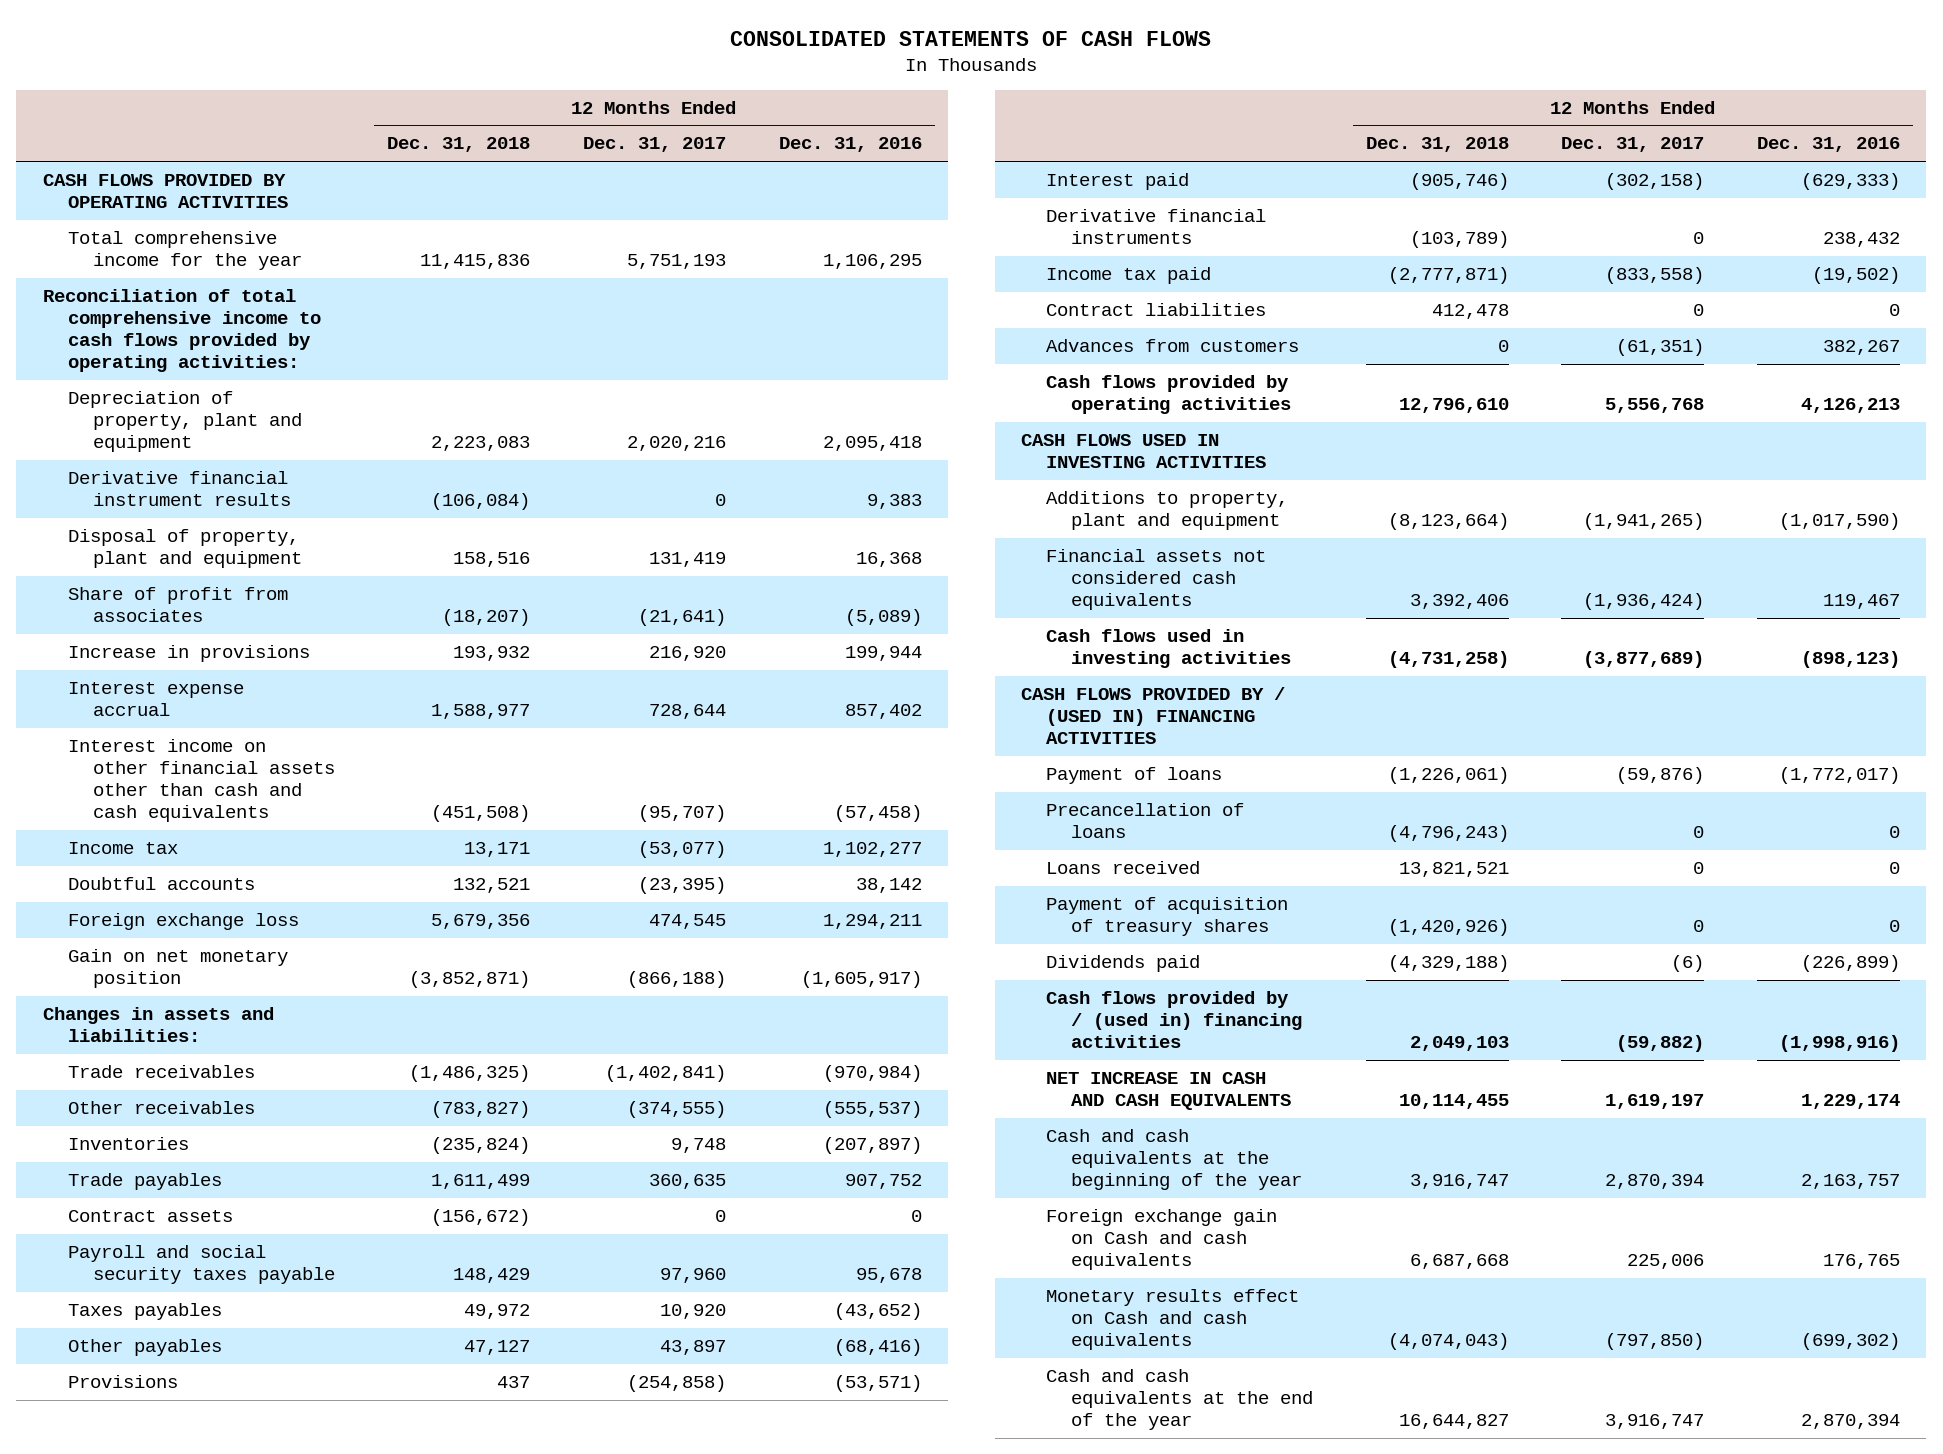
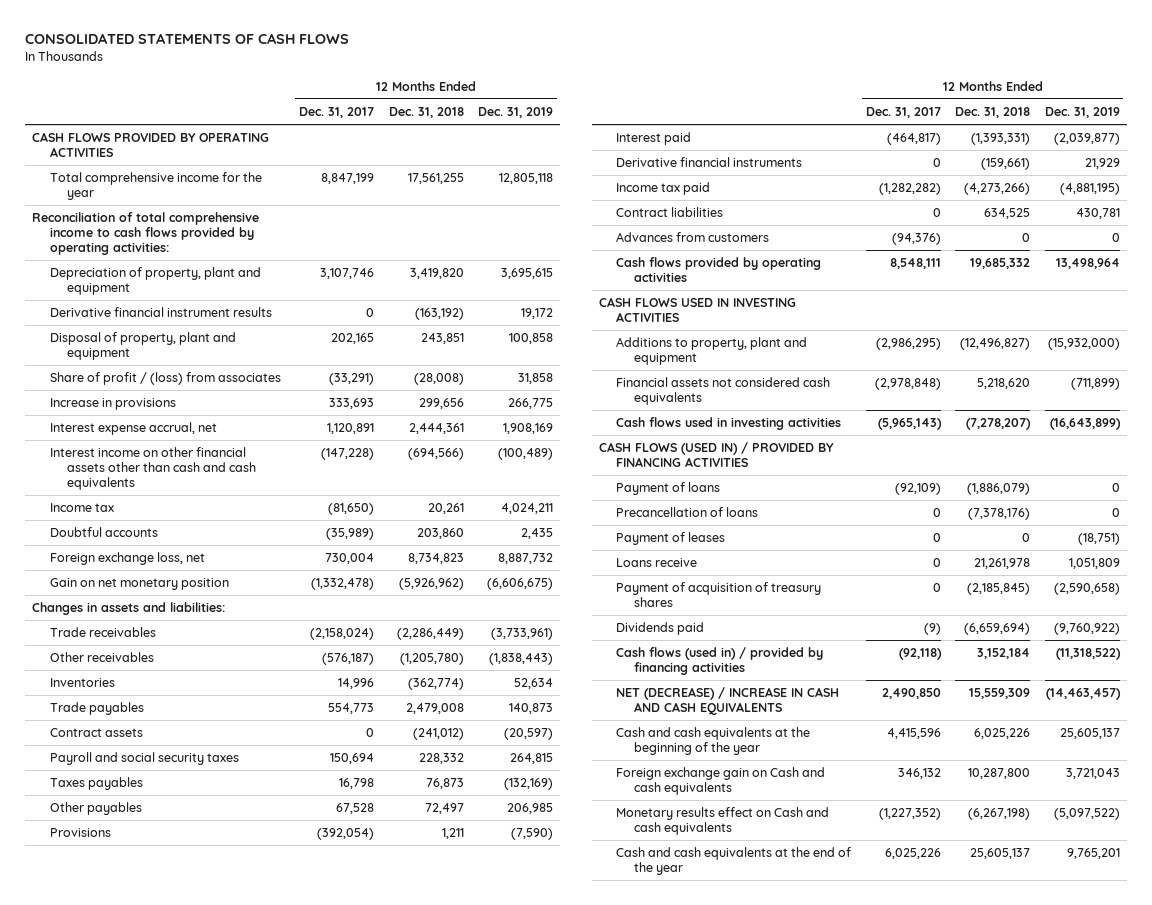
[778,137,922,153] Dec. 31, 2016 -> none
none -> [477,106,553,118] Dec. 31, 2019
[420,254,531,270] 11,415,836 -> [407,172,464,184] 17,561,255
[626,254,726,270] 5,751,193 -> [321,172,375,184] 8,847,199
[431,436,531,452] 2,223,083 -> [409,267,464,279] 3,419,820
[626,436,726,452] 2,020,216 -> [320,267,375,279] 3,107,746
[431,493,531,511] (106,084) -> [414,307,464,320] (163,192)
[453,552,531,568] 158,516 -> [420,332,464,344] 243,851
[648,552,726,568] 131,419 -> [331,332,375,344] 202,165
[67,587,288,623] Share of profit from associates -> [49,371,281,385] Share of profit / (loss) from associates
[442,609,531,627] (18,207) -> [413,372,464,385] (28,008)
[637,609,726,627] (21,641) -> [329,372,375,385] (33,291)
[453,646,531,662] 193,932 -> [418,397,464,409] 299,656
[648,646,726,662] 216,920 -> [329,397,375,409] 333,693
[67,682,244,717] Interest expense accrual -> [49,421,217,435] Interest expense accrual, net
[431,704,531,720] 1,588,977 -> [408,422,464,434] 2,444,361
[648,704,726,720] 728,644 -> [327,422,375,434] 1,120,891
[431,805,531,823] (451,508) -> [407,447,464,460] (694,566)
[637,805,726,823] (95,707) -> [321,447,375,460] (147,228)
[464,842,531,858] 13,171 -> [427,502,464,514] 20,261
[637,841,726,859] (53,077) -> [328,502,375,515] (81,650)
[453,878,531,894] 132,521 -> [416,527,464,539] 203,860
[637,877,726,895] (23,395) -> [326,527,375,540] (35,989)
[67,913,299,931] Foreign exchange loss -> [49,551,205,565] Foreign exchange loss, net
[431,914,531,930] 5,679,356 -> [407,552,464,564] 8,734,823
[648,914,726,930] 474,545 -> [325,552,375,564] 730,004
[409,971,531,989] (3,852,871) -> [398,577,464,590] (5,926,962)
[626,971,726,989] (866,188) -> [311,577,375,590] (1,332,478)
[409,1065,531,1083] (1,486,325) -> [396,627,464,640] (2,286,449)
[604,1065,726,1083] (1,402,841) -> [310,627,375,640] (2,158,024)
[431,1101,531,1119] (783,827) -> [399,652,464,665] (1,205,780)
[626,1101,726,1119] (374,555) -> [322,652,375,665] (576,187)
[431,1137,531,1155] (235,824) -> [407,677,464,690] (362,774)
[670,1138,726,1154] 9,748 -> [338,677,375,689] 14,996
[431,1174,531,1190] 1,611,499 -> [405,702,464,714] 2,479,008
[648,1174,726,1190] 360,635 -> [328,702,375,714] 554,773
[431,1209,531,1227] (156,672) -> [412,727,464,740] (241,012)
[67,1245,335,1285] Payroll and social security taxes payable -> [49,751,239,765] Payroll and social security taxes
[453,1268,531,1284] 148,429 -> [418,752,464,764] 228,332
[659,1268,726,1284] 97,960 -> [330,752,375,764] 150,694
[464,1304,531,1320] 49,972 -> [425,777,464,789] 76,873
[659,1304,726,1320] 10,920 -> [339,777,375,789] 16,798
[464,1340,531,1356] 47,127 -> [424,802,464,814] 72,497
[659,1340,726,1356] 43,897 -> [336,802,375,814] 67,528
[497,1376,531,1389] 437 -> [441,827,464,839] 1,211
[626,1375,726,1393] (254,858) -> [317,827,375,840] (392,054)
[1409,173,1509,191] (905,746) -> [971,132,1031,145] (1,393,331)
[1605,173,1705,191] (302,158) -> [886,132,941,145] (464,817)
[1409,231,1509,249] (103,789) -> [981,157,1031,170] (159,661)
[1387,267,1509,285] (2,777,871) -> [964,182,1031,195] (4,273,266)
[1605,267,1705,285] (833,558) -> [878,182,941,195] (1,282,282)
[1431,304,1509,320] 412,478 -> [984,207,1031,219] 634,525
[1616,339,1705,357] (61,351) -> [891,232,941,245] (94,376)
[1398,398,1509,414] 12,796,610 -> [970,257,1031,269] 19,685,332
[1605,398,1705,414] 5,556,768 -> [889,257,941,269] 8,548,111
[1387,513,1509,531] (8,123,664) -> [960,337,1031,350] (12,496,827)
[1583,513,1705,531] (1,941,265) -> [875,337,941,350] (2,986,295)
[1409,594,1509,610] 3,392,406 -> [977,377,1031,389] 5,218,620
[1583,593,1705,611] (1,936,424) -> [874,377,941,390] (2,978,848)
[1387,651,1509,669] (4,731,258) -> [966,417,1032,430] (7,278,207)
[1583,651,1705,669] (3,877,689) -> [877,417,942,430] (5,965,143)
[1021,687,1286,745] CASH FLOWS PROVIDED BY / (USED IN) FINANCING ACTIVITIES -> [598,441,834,467] CASH FLOWS (USED IN) / PROVIDED BY FINANCING ACTIVITIES
[1387,767,1509,785] (1,226,061) -> [967,482,1031,495] (1,886,079)
[1616,767,1705,785] (59,876) -> [894,482,941,495] (92,109)
[1387,825,1509,843] (4,796,243) -> [968,507,1031,520] (7,378,176)
none -> [616,531,726,545] Payment of leases
[1046,861,1201,875] Loans received -> [616,557,698,567] Loans receive
[1398,862,1509,878] 13,821,521 -> [974,557,1031,569] 21,261,978
[1387,919,1509,937] (1,420,926) -> [967,582,1031,595] (2,185,845)
[1387,955,1509,973] (4,329,188) -> [964,622,1031,635] (6,659,694)
[1671,955,1705,973] (6) -> [923,622,941,635] (9)
[1046,991,1303,1049] Cash flows provided by / (used in) financing activities -> [616,646,824,675] Cash flows (used in) / provided by financing activities
[1409,1036,1509,1052] 2,049,103 -> [977,647,1031,659] 3,152,184
[1616,1035,1705,1053] (59,882) -> [898,647,942,660] (92,118)
[1046,1072,1292,1111] NET INCREASE IN CASH AND CASH EQUIVALENTS -> [616,686,840,715] NET (DECREASE) / INCREASE IN CASH AND CASH EQUIVALENTS
[1398,1094,1509,1110] 10,114,455 -> [969,687,1031,699] 15,559,309
[1605,1094,1705,1110] 1,619,197 -> [881,687,941,699] 2,490,850
[1409,1174,1509,1190] 3,916,747 -> [974,727,1031,739] 6,025,226
[1605,1174,1705,1190] 2,870,394 -> [886,727,941,739] 4,415,596
[1409,1254,1509,1270] 6,687,668 -> [968,767,1031,779] 10,287,800
[1627,1254,1705,1270] 225,006 -> [897,767,941,779] 346,132
[1387,1333,1509,1351] (4,074,043) -> [968,807,1031,820] (6,267,198)
[1605,1333,1705,1351] (797,850) -> [878,807,941,820] (1,227,352)
[1398,1414,1509,1430] 16,644,827 -> [970,847,1031,859] 25,605,137
[1605,1414,1705,1430] 3,916,747 -> [884,847,941,859] 6,025,226

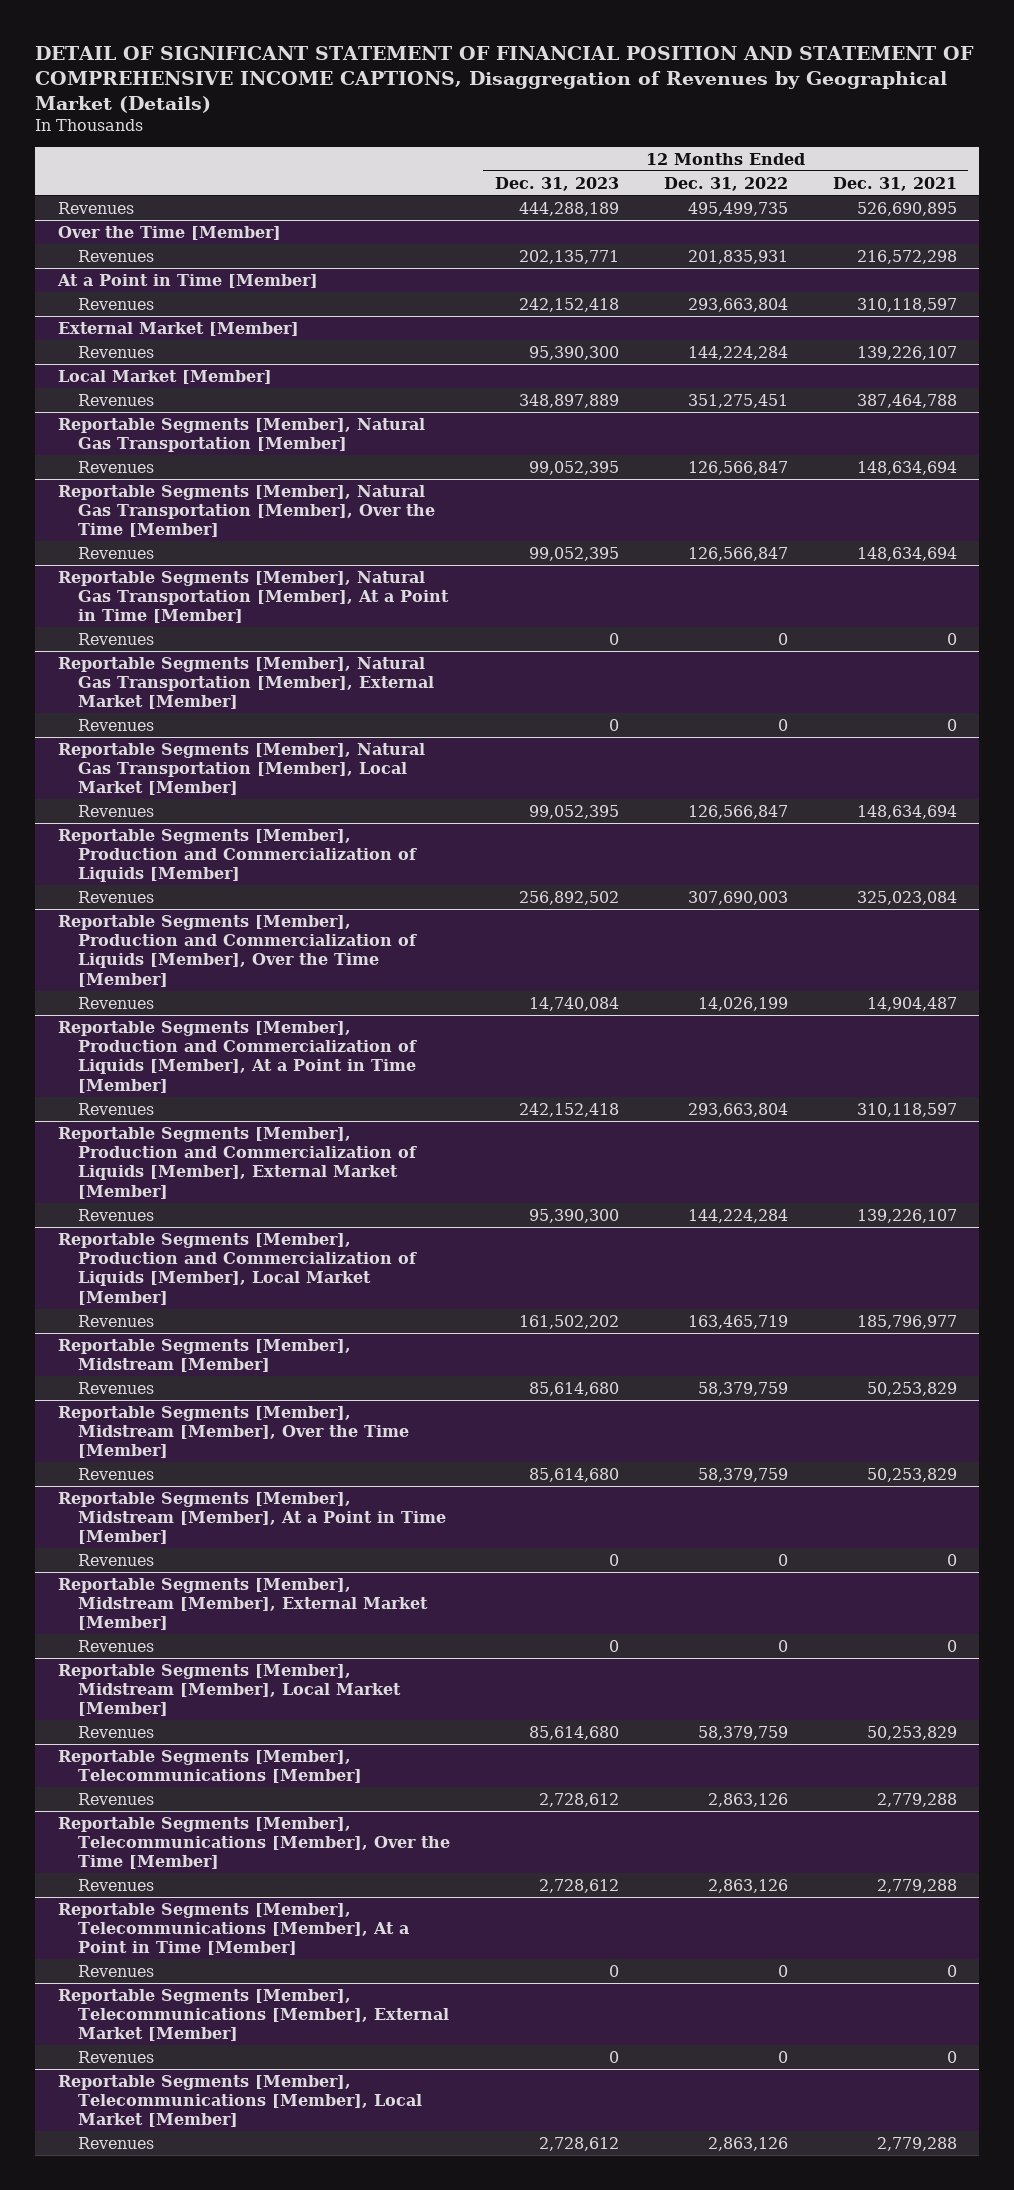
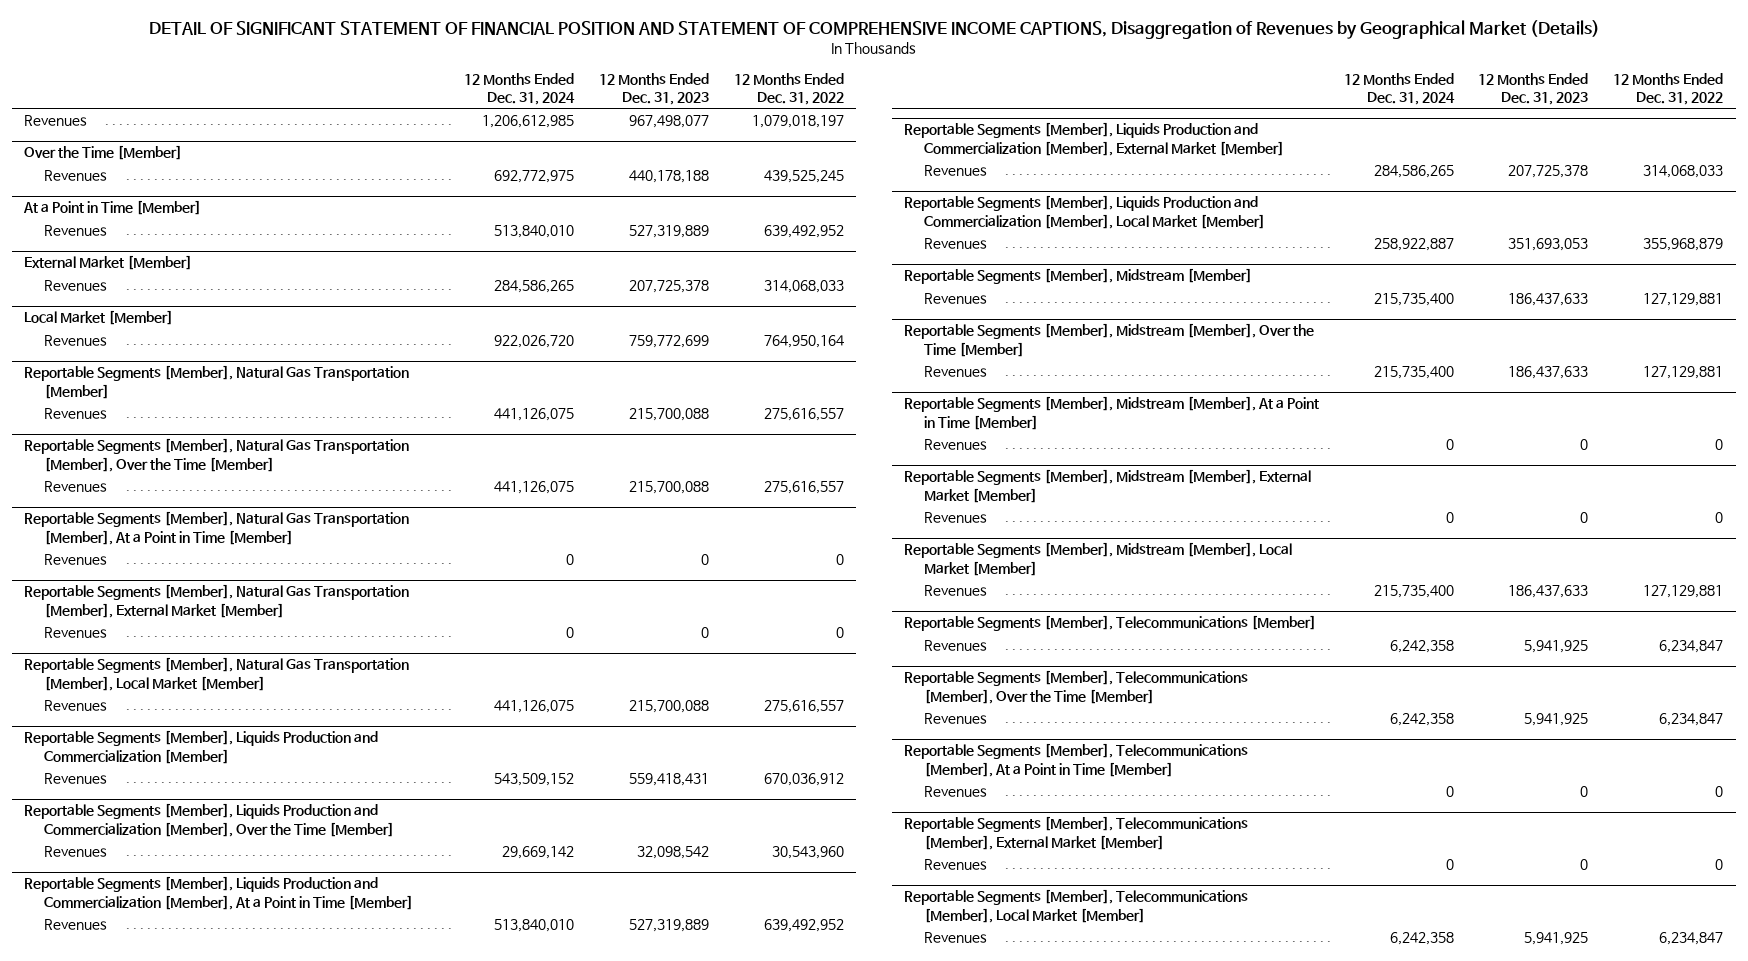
[832,176,957,191] Dec. 31, 2021 -> none
none -> [464,72,576,106] 12 Months Ended Dec. 31, 2024
[518,201,619,216] 444,288,189 -> [628,115,709,129] 967,498,077
[687,201,788,216] 495,499,735 -> [751,115,844,129] 1,079,018,197
[518,249,619,264] 202,135,771 -> [628,170,709,184] 440,178,188
[687,249,788,264] 201,835,931 -> [763,170,844,184] 439,525,245
[518,297,619,312] 242,152,418 -> [628,225,709,239] 527,319,889
[687,297,788,312] 293,663,804 -> [763,225,844,239] 639,492,952
[528,345,619,360] 95,390,300 -> [628,280,709,294] 207,725,378
[687,345,788,360] 144,224,284 -> [763,280,844,294] 314,068,033
[518,393,619,408] 348,897,889 -> [628,335,709,349] 759,772,699
[687,393,788,408] 351,275,451 -> [763,335,844,349] 764,950,164
[528,460,619,475] 99,052,395 -> [628,408,709,422] 215,700,088
[687,460,788,475] 126,566,847 -> [763,408,844,422] 275,616,557
[528,546,619,561] 99,052,395 -> [628,481,709,495] 215,700,088
[687,546,788,561] 126,566,847 -> [763,481,844,495] 275,616,557
[528,804,619,819] 99,052,395 -> [628,700,709,714] 215,700,088
[687,804,788,819] 126,566,847 -> [763,700,844,714] 275,616,557
[57,828,417,883] Reportable Segments [Member], Production and Commercialization of Liquids [Member] -> [24,730,379,764] Reportable Segments [Member], Liquids Production and Commercialization [Member]
[518,890,619,905] 256,892,502 -> [628,773,709,787] 559,418,431
[687,890,788,905] 307,690,003 -> [763,773,844,787] 670,036,912
[57,914,417,987] Reportable Segments [Member], Production and Commercialization of Liquids [Member], Over the Time [Member] -> [24,803,395,837] Reportable Segments [Member], Liquids Production and Commercialization [Member], Over the Time [Member]
[528,996,619,1011] 14,740,084 -> [636,846,709,860] 32,098,542
[697,996,788,1011] 14,026,199 -> [771,846,844,860] 30,543,960
[57,1020,417,1093] Reportable Segments [Member], Production and Commercialization of Liquids [Member], At a Point in Time [Member] -> [24,876,414,910] Reportable Segments [Member], Liquids Production and Commercialization [Member], At a Point in Time [Member]
[518,1102,619,1117] 242,152,418 -> [628,919,709,933] 527,319,889
[687,1102,788,1117] 293,663,804 -> [763,919,844,933] 639,492,952
[57,1126,417,1199] Reportable Segments [Member], Production and Commercialization of Liquids [Member], External Market [Member] -> [903,122,1284,156] Reportable Segments [Member], Liquids Production and Commercialization [Member], External Market [Member]
[528,1208,619,1223] 95,390,300 -> [1508,165,1589,179] 207,725,378
[687,1208,788,1223] 144,224,284 -> [1643,165,1724,179] 314,068,033
[57,1232,417,1305] Reportable Segments [Member], Production and Commercialization of Liquids [Member], Local Market [Member] -> [903,195,1265,229] Reportable Segments [Member], Liquids Production and Commercialization [Member], Local Market [Member]
[518,1314,619,1329] 161,502,202 -> [1508,238,1589,252] 351,693,053
[687,1314,788,1329] 163,465,719 -> [1643,238,1724,252] 355,968,879
[528,1381,619,1396] 85,614,680 -> [1508,293,1589,307] 186,437,633
[697,1381,788,1396] 58,379,759 -> [1643,293,1724,307] 127,129,881
[528,1467,619,1482] 85,614,680 -> [1508,366,1589,380] 186,437,633
[697,1467,788,1482] 58,379,759 -> [1643,366,1724,380] 127,129,881
[528,1725,619,1740] 85,614,680 -> [1508,585,1589,599] 186,437,633
[697,1725,788,1740] 58,379,759 -> [1643,585,1724,599] 127,129,881
[538,1792,619,1807] 2,728,612 -> [1524,640,1589,654] 5,941,925
[707,1792,788,1807] 2,863,126 -> [1659,640,1724,654] 6,234,847
[538,1878,619,1893] 2,728,612 -> [1524,713,1589,727] 5,941,925
[707,1878,788,1893] 2,863,126 -> [1659,713,1724,727] 6,234,847
[538,2136,619,2151] 2,728,612 -> [1524,932,1589,946] 5,941,925
[707,2136,788,2151] 2,863,126 -> [1659,932,1724,946] 6,234,847

